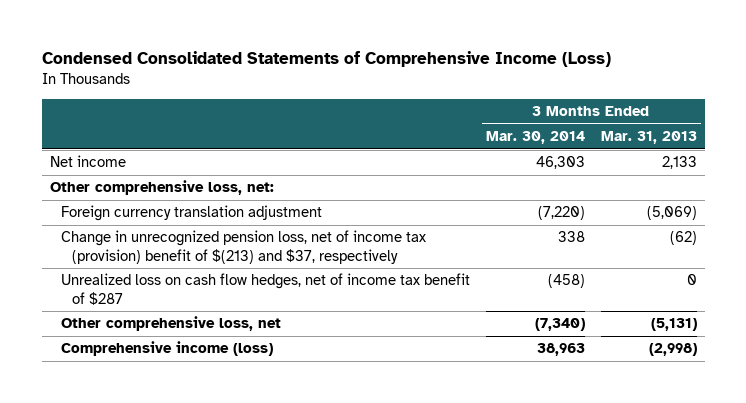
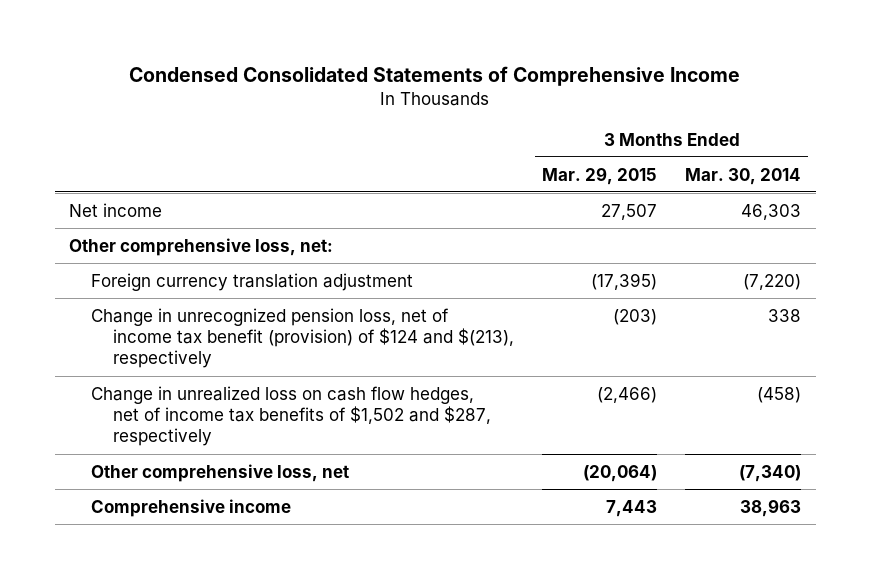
[41,51,611,68] Condensed Consolidated Statements of Comprehensive Income (Loss) -> [129,65,741,86] Condensed Consolidated Statements of Comprehensive Income
[600,131,697,145] Mar. 31, 2013 -> none
none -> [542,166,658,185] Mar. 29, 2015
[60,230,426,264] Change in unrecognized pension loss, net of income tax (provision) benefit of $(213) and $37, respectively -> [90,307,514,369] Change in unrecognized pension loss, net of income tax benefit (provision) of $124 and $(213), respectively
[60,273,470,305] Unrealized loss on cash flow hedges, net of income tax benefit of $287 -> [90,385,491,447] Change in unrealized loss on cash flow hedges, net of income tax benefits of $1,502 and $287, respectively
[60,341,273,357] Comprehensive income (loss) -> [90,498,291,517] Comprehensive income

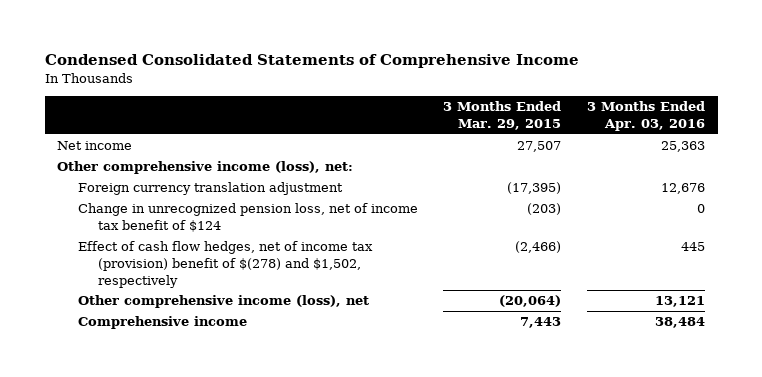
[685,167,802,185] Mar. 30, 2014 -> none
none -> [586,101,705,131] 3 Months Ended Apr. 03, 2016
[69,237,334,256] Other comprehensive loss, net: -> [57,161,354,175] Other comprehensive income (loss), net:
[90,307,514,369] Change in unrecognized pension loss, net of income tax benefit (provision) of $124 and $(213), respectively -> [77,203,418,233] Change in unrecognized pension loss, net of income tax benefit of $124
[90,385,491,447] Change in unrealized loss on cash flow hedges, net of income tax benefits of $1,502 and $287, respectively -> [77,241,373,288] Effect of cash flow hedges, net of income tax (provision) benefit of $(278) and $1,502, respectively
[90,463,349,482] Other comprehensive loss, net -> [77,295,369,309] Other comprehensive income (loss), net

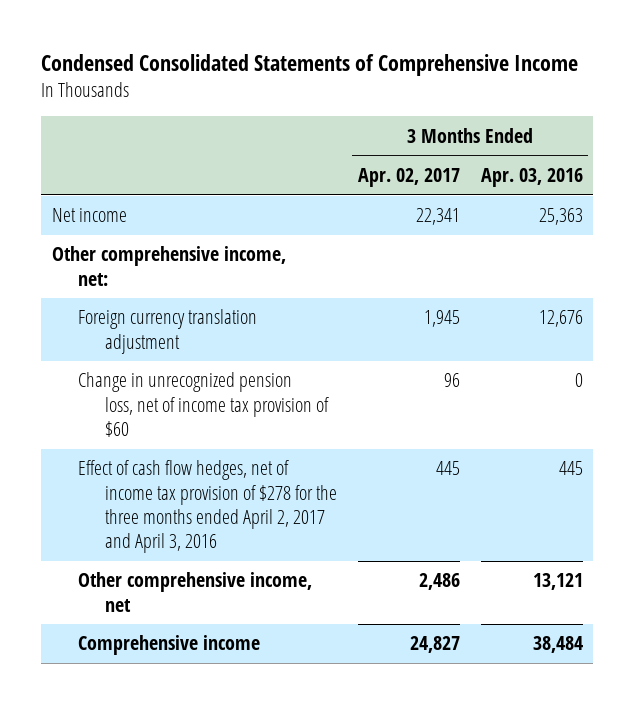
[443,101,562,130] 3 Months Ended Mar. 29, 2015 -> none
none -> [357,167,460,187] Apr. 02, 2017
[57,161,354,175] Other comprehensive income (loss), net: -> [51,246,286,286] Other comprehensive income, net:
[77,203,418,233] Change in unrecognized pension loss, net of income tax benefit of $124 -> [78,372,329,438] Change in unrecognized pension loss, net of income tax provision of $60
[77,241,373,288] Effect of cash flow hedges, net of income tax (provision) benefit of $(278) and $1,502, respectively -> [78,460,337,554] Effect of cash flow hedges, net of income tax provision of $278 for the three months ended April 2, 2017 and April 3, 2016
[77,295,369,309] Other comprehensive income (loss), net -> [78,572,313,612] Other comprehensive income, net

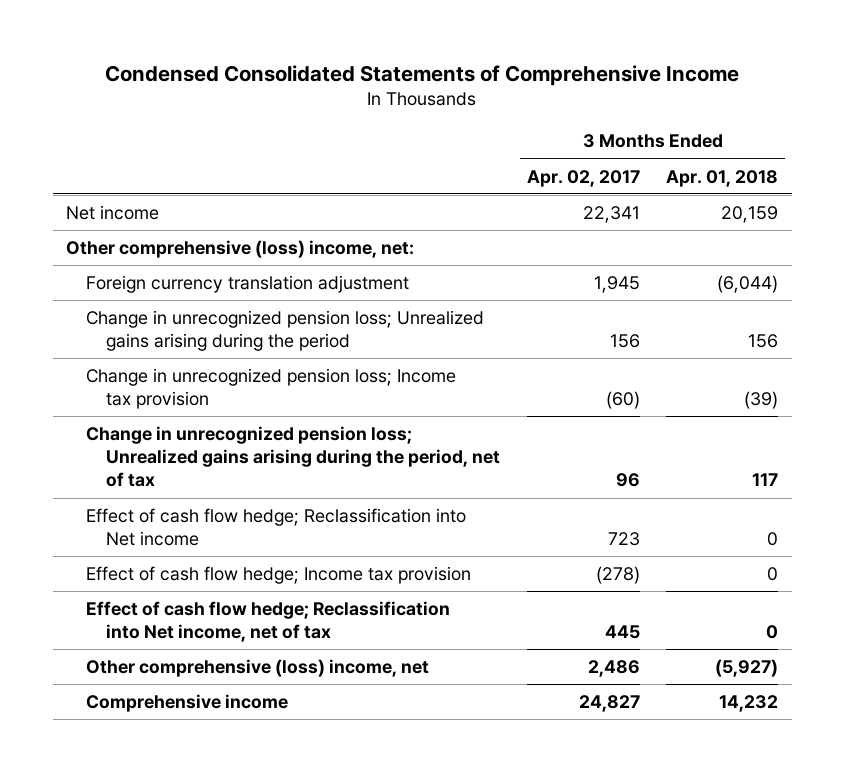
[480,167,583,187] Apr. 03, 2016 -> none
none -> [666,169,779,187] Apr. 01, 2018
[51,246,286,286] Other comprehensive income, net: -> [66,240,415,259] Other comprehensive (loss) income, net:
none -> [85,310,484,352] Change in unrecognized pension loss; Unrealized gains arising during the period
none -> [85,368,456,410] Change in unrecognized pension loss; Income tax provision
[78,372,329,438] Change in unrecognized pension loss, net of income tax provision of $60 -> [85,426,500,488] Change in unrecognized pension loss; Unrealized gains arising during the period, net of tax
none -> [85,508,466,547] Effect of cash flow hedge; Reclassification into Net income
none -> [85,566,471,585] Effect of cash flow hedge; Income tax provision
[78,460,337,554] Effect of cash flow hedges, net of income tax provision of $278 for the three months ended April 2, 2017 and April 3, 2016 -> [85,601,450,643] Effect of cash flow hedge; Reclassification into Net income, net of tax
[78,572,313,612] Other comprehensive income, net -> [85,659,429,678] Other comprehensive (loss) income, net

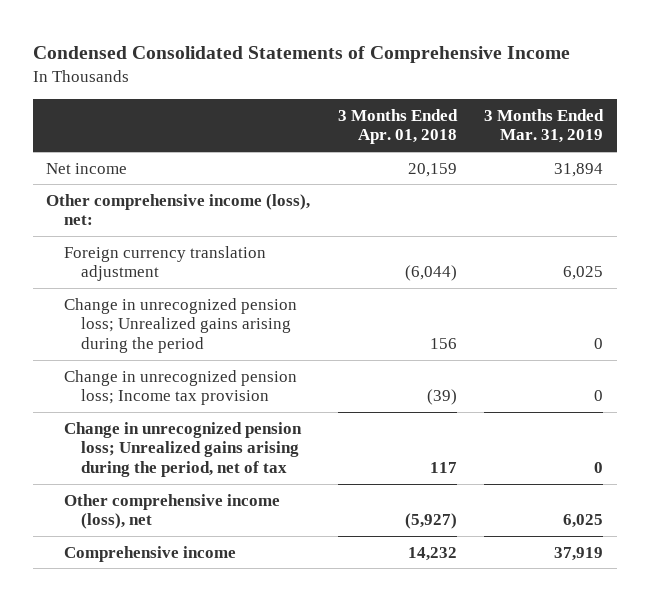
[526,169,640,187] Apr. 02, 2017 -> none
none -> [484,108,605,144] 3 Months Ended Mar. 31, 2019
[66,240,415,259] Other comprehensive (loss) income, net: -> [46,193,311,226] Other comprehensive income (loss), net:
[85,508,466,547] Effect of cash flow hedge; Reclassification into Net income -> none
[85,566,471,585] Effect of cash flow hedge; Income tax provision -> none
[85,601,450,643] Effect of cash flow hedge; Reclassification into Net income, net of tax -> none
[85,659,429,678] Other comprehensive (loss) income, net -> [63,493,280,530] Other comprehensive income (loss), net

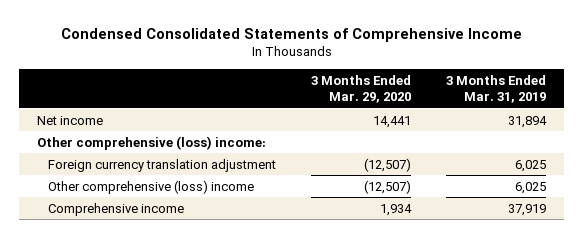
[337,108,458,145] 3 Months Ended Apr. 01, 2018 -> none
none -> [311,74,412,104] 3 Months Ended Mar. 29, 2020
[46,193,311,226] Other comprehensive income (loss), net: -> [36,135,266,150] Other comprehensive (loss) income:
[63,297,297,354] Change in unrecognized pension loss; Unrealized gains arising during the period -> none
[63,369,297,406] Change in unrecognized pension loss; Income tax provision -> none
[63,421,302,478] Change in unrecognized pension loss; Unrealized gains arising during the period, net of tax -> none
[63,493,280,530] Other comprehensive income (loss), net -> [47,179,254,194] Other comprehensive (loss) income

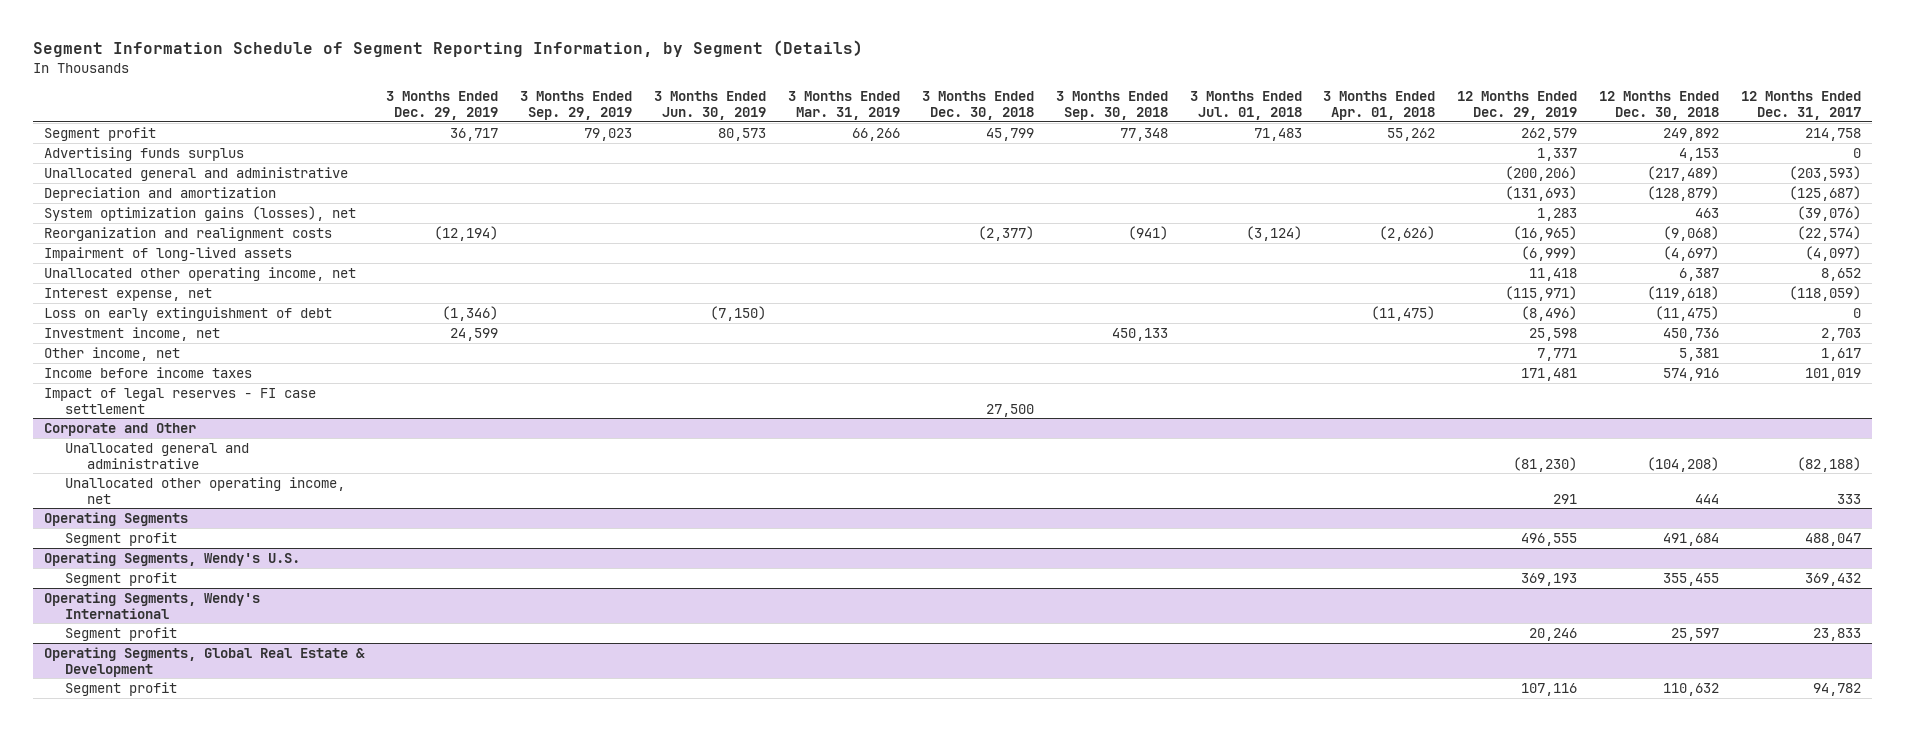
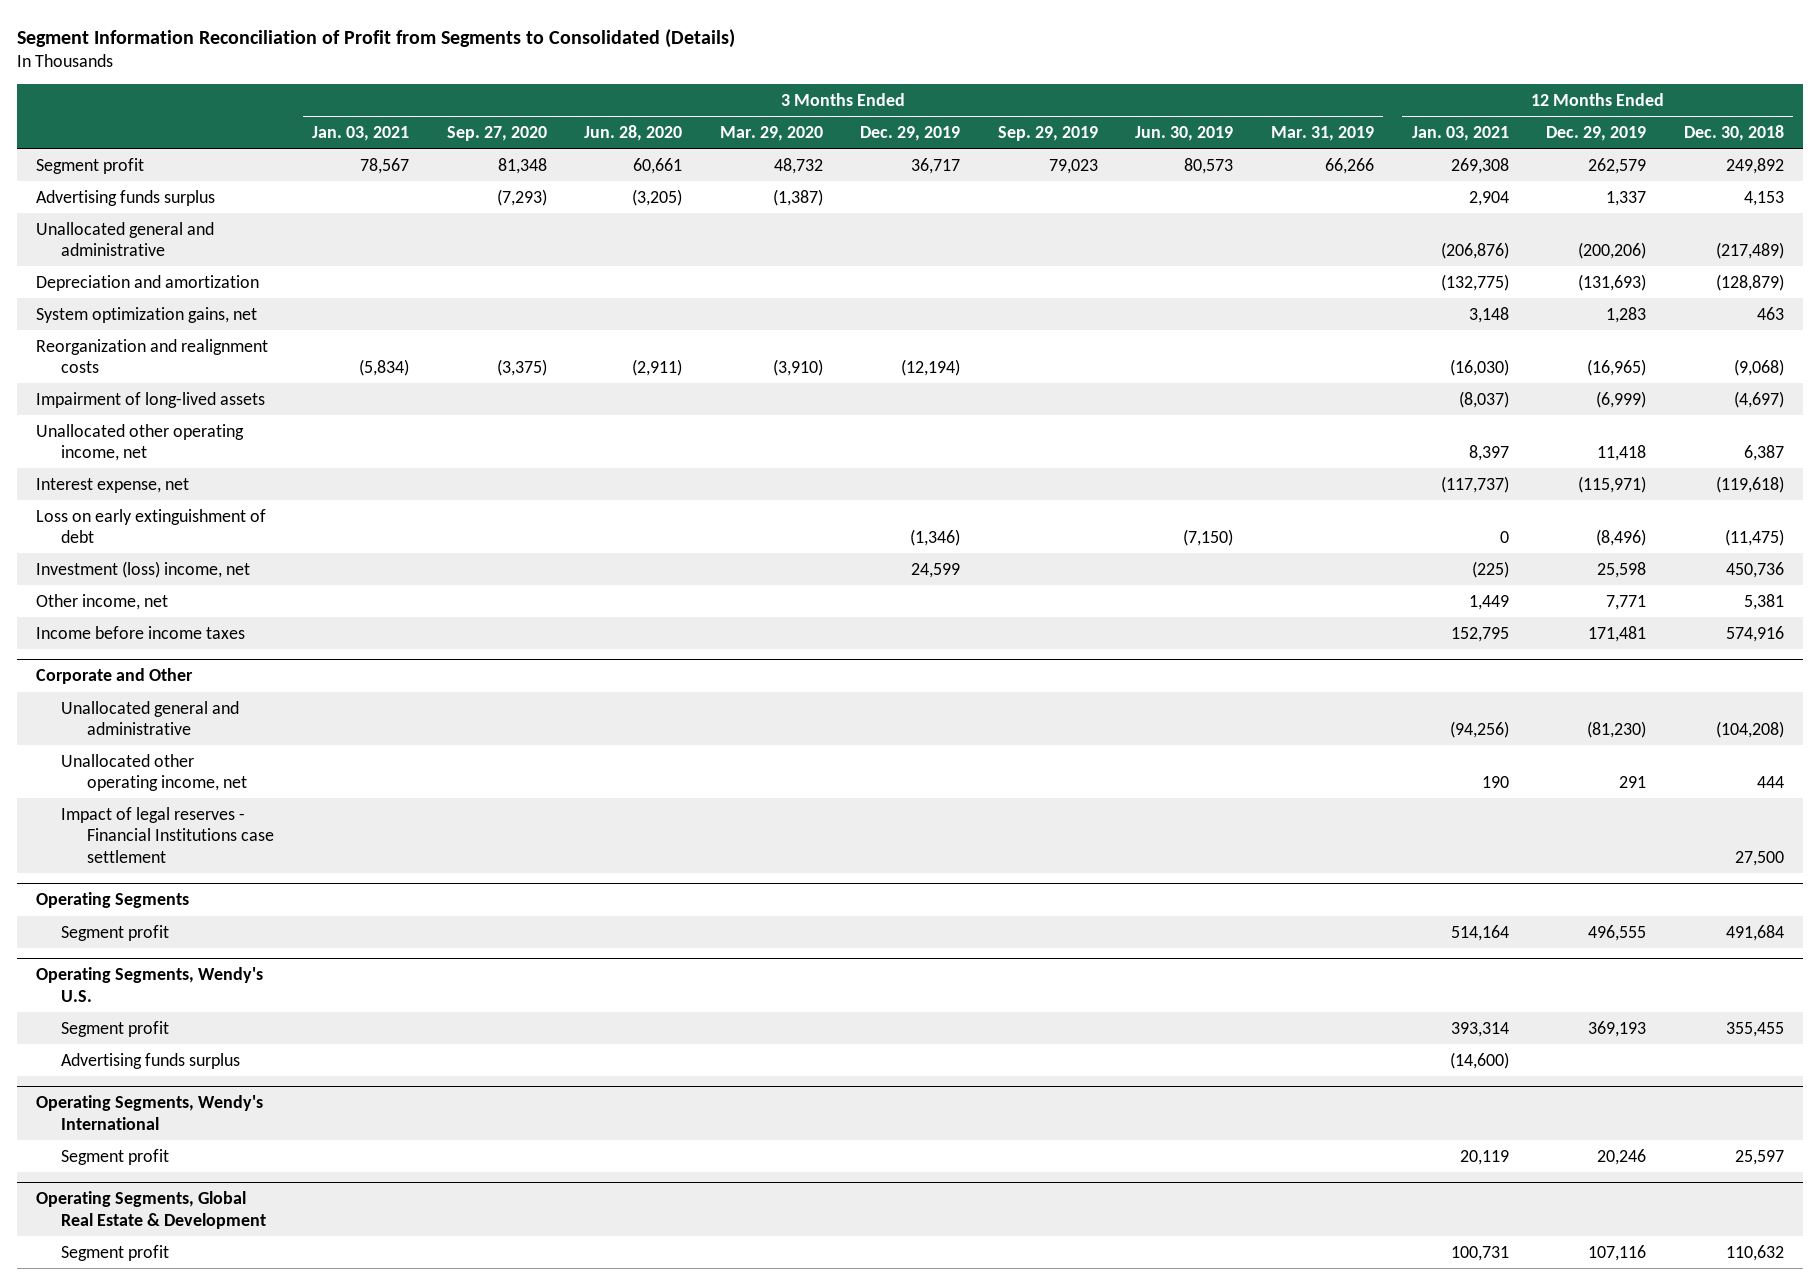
[33,40,864,58] Segment Information Schedule of Segment Reporting Information, by Segment (Details) -> [16,28,735,48] Segment Information Reconciliation of Profit from Segments to Consolidated (Details)
[921,90,1034,120] 3 Months Ended Dec. 30, 2018 -> none
[1055,90,1168,120] 3 Months Ended Sep. 30, 2018 -> none
[1189,90,1302,120] 3 Months Ended Jul. 01, 2018 -> none
[1323,90,1436,120] 3 Months Ended Apr. 01, 2018 -> none
[1741,90,1862,120] 12 Months Ended Dec. 31, 2017 -> none
none -> [311,125,409,141] Jan. 03, 2021
none -> [446,125,547,141] Sep. 27, 2020
none -> [584,124,683,141] Jun. 28, 2020
none -> [719,125,823,141] Mar. 29, 2020
none -> [1411,125,1509,141] Jan. 03, 2021
[44,205,357,221] System optimization gains (losses), net -> [35,306,257,323] System optimization gains, net
[44,326,221,341] Investment income, net -> [35,560,250,578] Investment (loss) income, net
[44,387,317,414] Impact of legal reserves - FI case settlement -> none
none -> [61,806,275,863] Impact of legal reserves - Financial Institutions case settlement
none -> [61,1052,241,1069] Advertising funds surplus

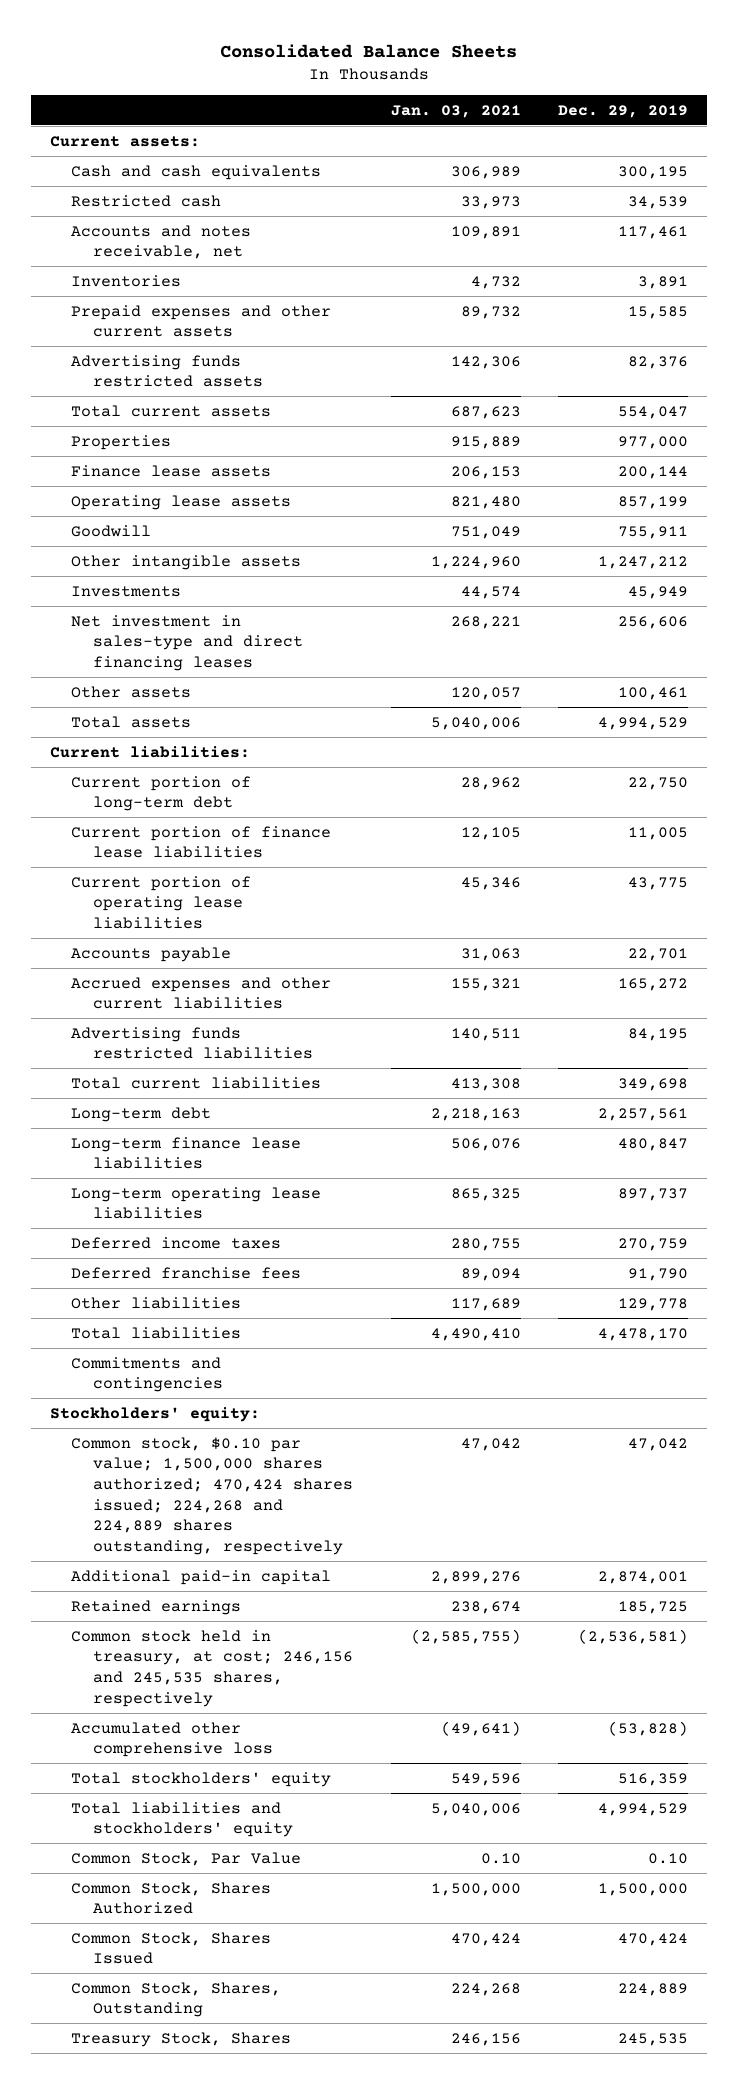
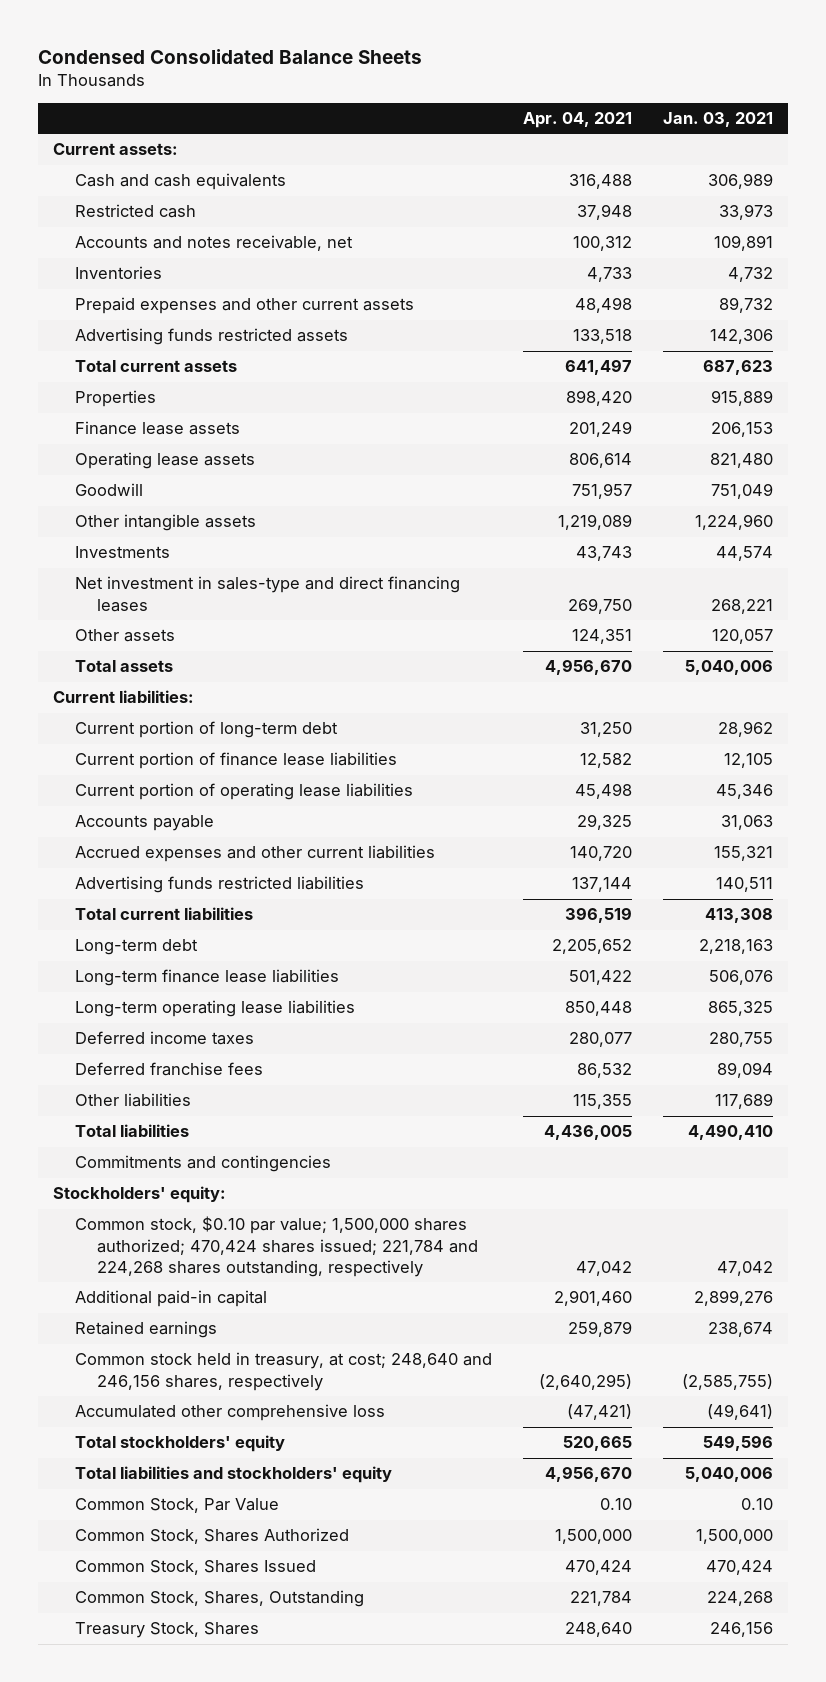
[219,43,517,58] Consolidated Balance Sheets -> [37,48,422,64] Condensed Consolidated Balance Sheets
[558,104,689,118] Dec. 29, 2019 -> none
none -> [523,112,633,129] Apr. 04, 2021
[71,1436,354,1555] Common stock, $0.10 par value; 1,500,000 shares authorized; 470,424 shares issued; 224,268 and 224,889 shares outstanding, respectively -> [75,1216,479,1277] Common stock, $0.10 par value; 1,500,000 shares authorized; 470,424 shares issued; 221,784 and 224,268 shares outstanding, respectively
[71,1629,354,1707] Common stock held in treasury, at cost; 246,156 and 245,535 shares, respectively -> [75,1352,493,1391] Common stock held in treasury, at cost; 248,640 and 246,156 shares, respectively

